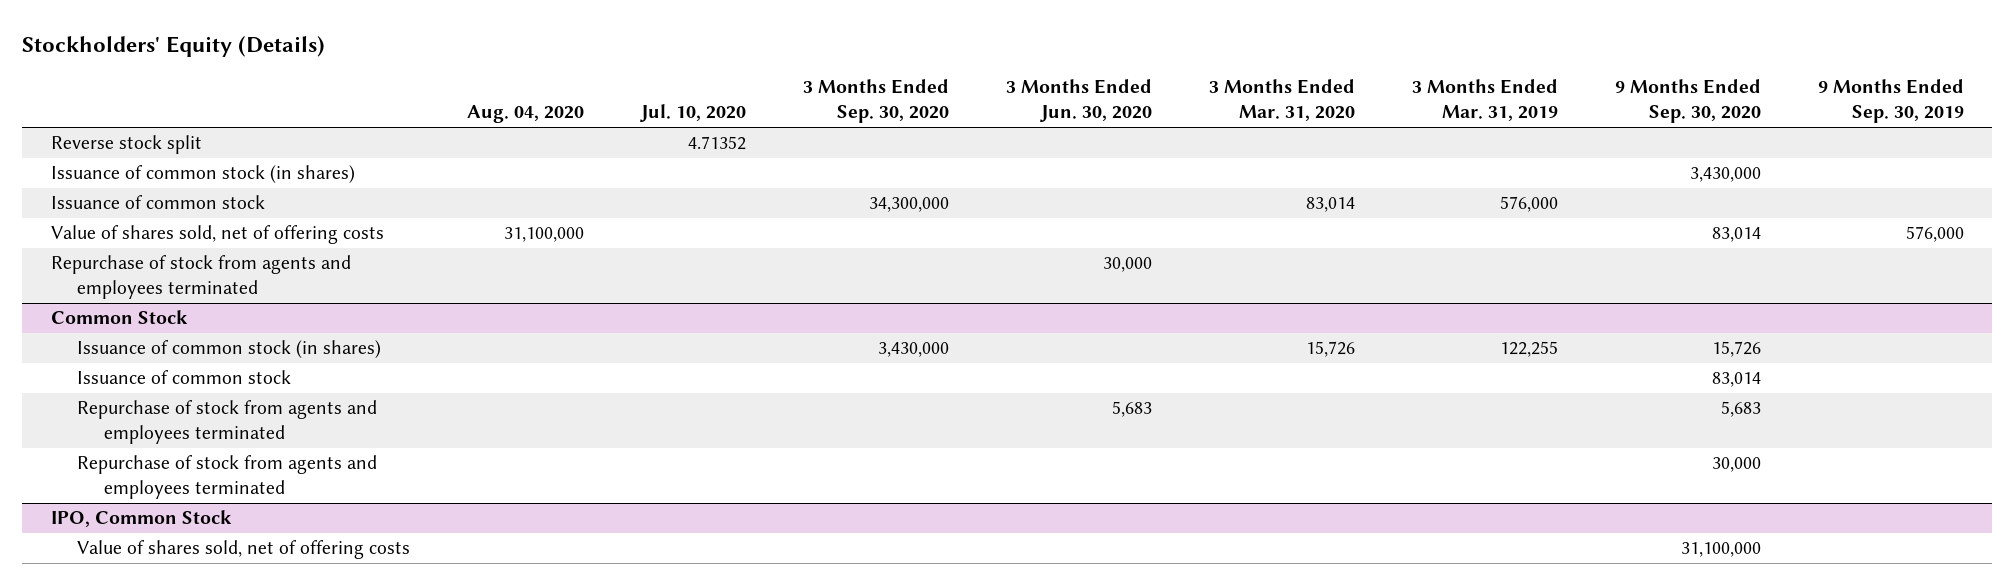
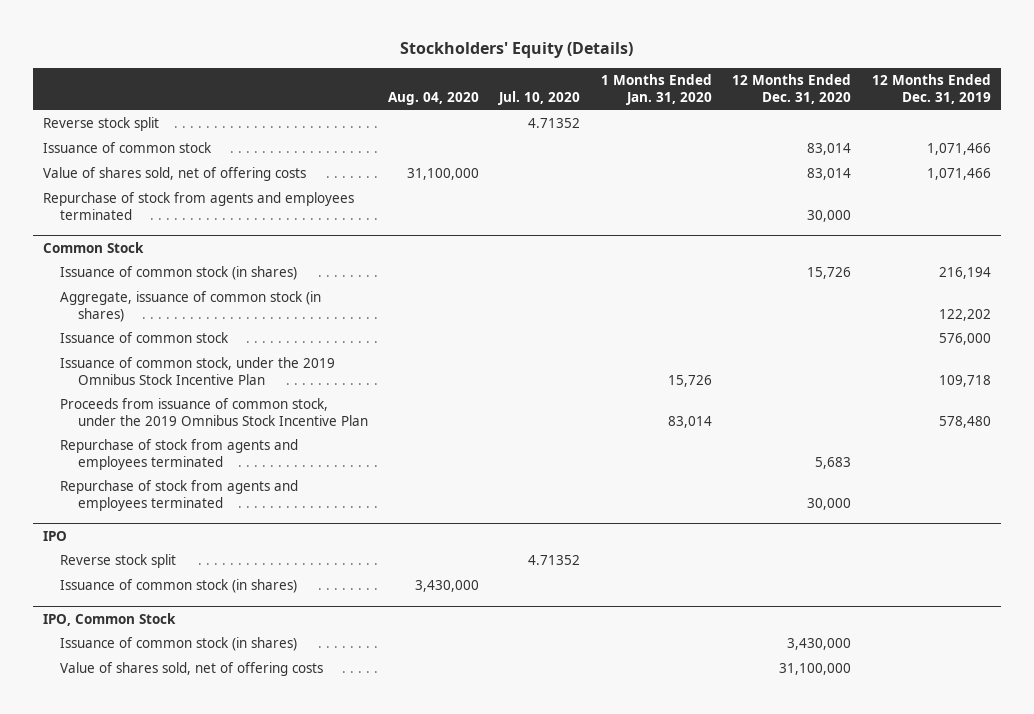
[803,79,950,124] 3 Months Ended Sep. 30, 2020 -> none
[1005,79,1152,123] 3 Months Ended Jun. 30, 2020 -> none
[1208,79,1355,122] 3 Months Ended Mar. 31, 2020 -> none
[1411,79,1558,122] 3 Months Ended Mar. 31, 2019 -> none
[1614,79,1761,124] 9 Months Ended Sep. 30, 2020 -> none
[1817,79,1964,124] 9 Months Ended Sep. 30, 2019 -> none
none -> [600,74,712,106] 1 Months Ended Jan. 31, 2020
none -> [732,74,852,105] 12 Months Ended Dec. 31, 2020
none -> [871,74,991,105] 12 Months Ended Dec. 31, 2019
[50,165,355,184] Issuance of common stock (in shares) -> none
none -> [60,291,322,323] Aggregate, issuance of common stock (in shares)
none -> [60,357,336,386] Issuance of common stock, under the 2019 Omnibus Stock Incentive Plan
none -> [60,398,368,427] Proceeds from issuance of common stock, under the 2019 Omnibus Stock Incentive Plan
none -> [43,530,68,541] IPO
none -> [60,554,177,569] Reverse stock split
none -> [60,579,298,594] Issuance of common stock (in shares)
none -> [60,637,298,652] Issuance of common stock (in shares)

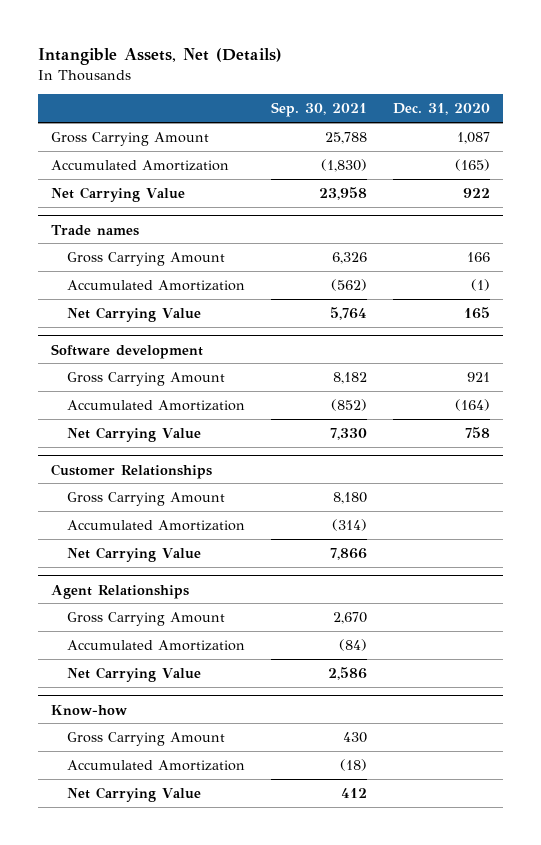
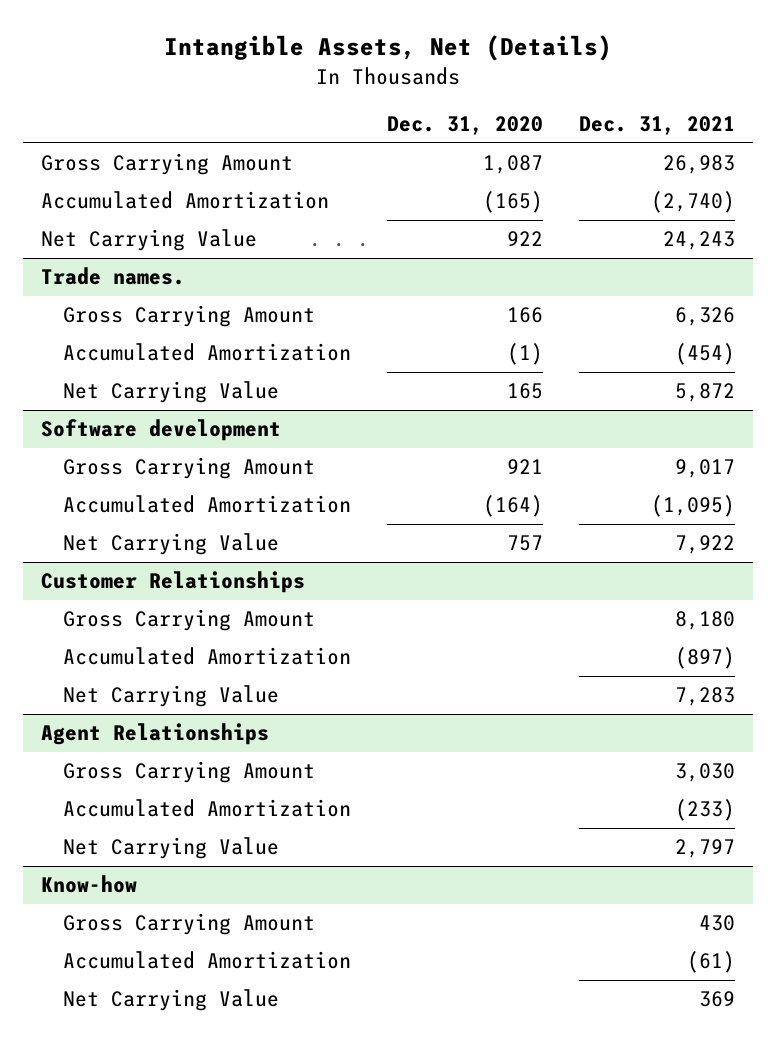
[270,102,367,118] Sep. 30, 2021 -> none
none -> [579,116,736,136] Dec. 31, 2021
[50,224,139,236] Trade names -> [40,267,185,286] Trade names.
[465,426,491,438] 758 -> [507,535,544,552] 757

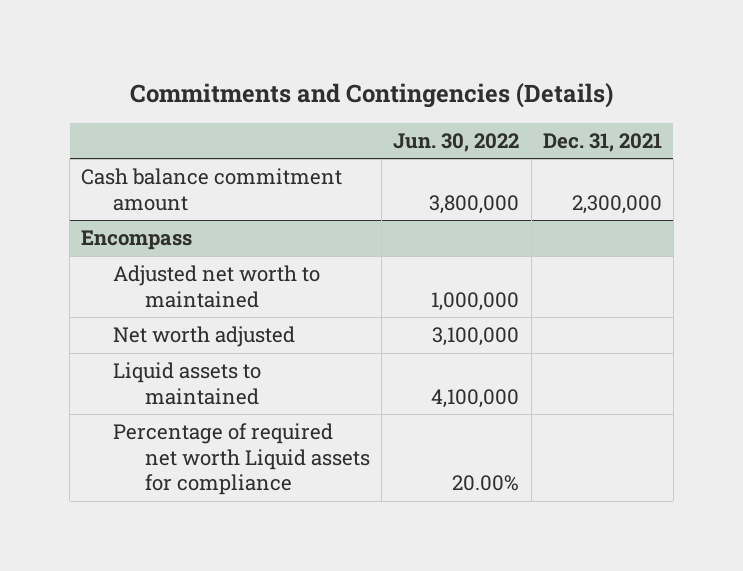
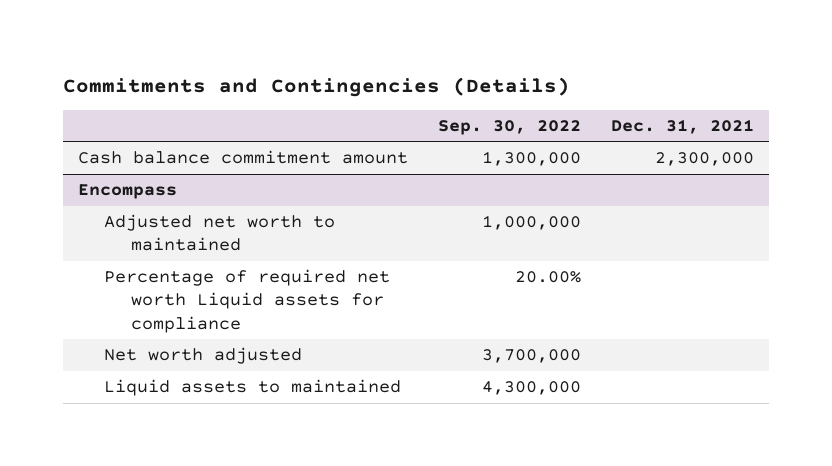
[393,132,520,152] Jun. 30, 2022 -> none
none -> [438,120,582,136] Sep. 30, 2022
[113,423,370,496] Percentage of required net worth Liquid assets for compliance -> [104,269,391,333] Percentage of required net worth Liquid assets for compliance

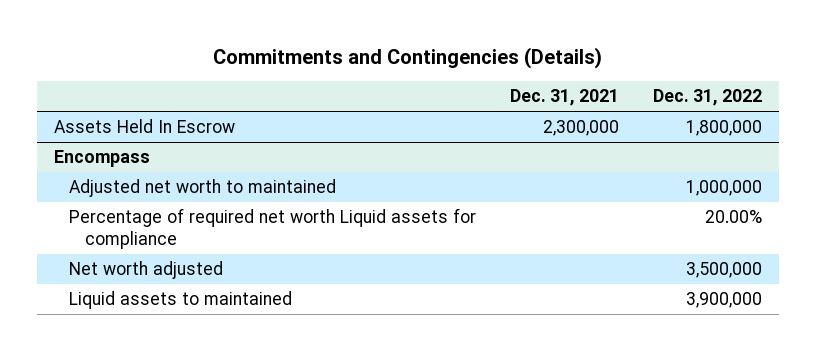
[438,120,582,136] Sep. 30, 2022 -> none
none -> [653,89,763,107] Dec. 31, 2022
[78,150,409,165] Cash balance commitment amount -> none
none -> [53,119,235,134] Assets Held In Escrow

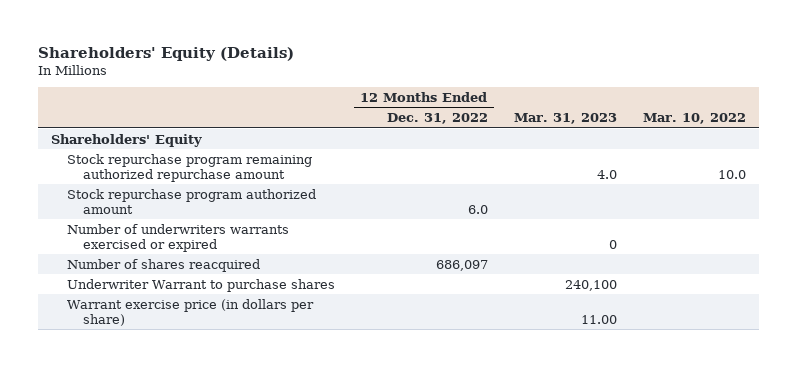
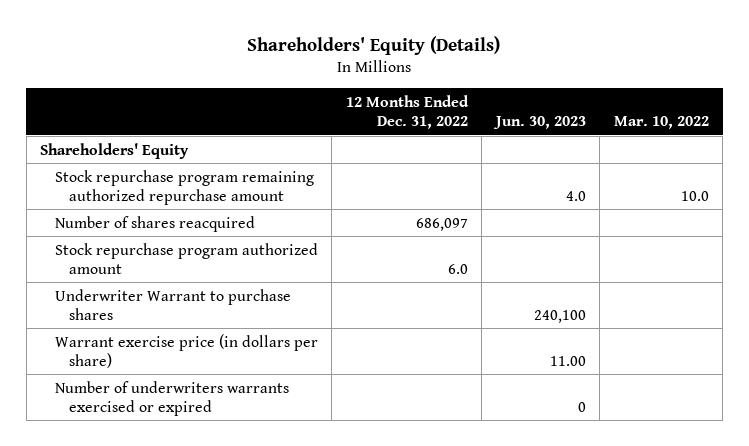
[513,113,617,125] Mar. 31, 2023 -> none
none -> [492,116,586,130] Jun. 30, 2023
[66,188,316,214] Stock repurchase program authorized amount -> [54,242,318,274] Stock repurchase program authorized amount
[66,223,289,252] Number of underwriters warrants exercised or expired -> [54,380,289,416] Number of underwriters warrants exercised or expired

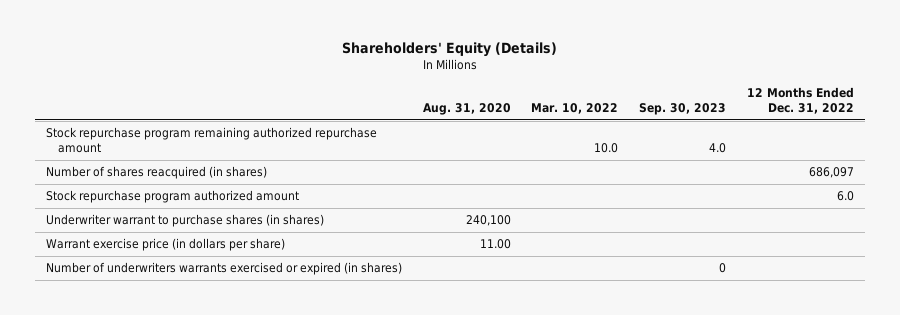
[492,116,586,130] Jun. 30, 2023 -> none
none -> [422,103,511,116] Aug. 31, 2020
none -> [639,103,727,116] Sep. 30, 2023
[40,142,190,159] Shareholders' Equity -> none
[54,215,255,232] Number of shares reacquired -> [45,166,267,180] Number of shares reacquired (in shares)
[54,288,291,320] Underwriter Warrant to purchase shares -> [45,214,324,228] Underwriter warrant to purchase shares (in shares)
[54,380,289,416] Number of underwriters warrants exercised or expired -> [45,262,402,276] Number of underwriters warrants exercised or expired (in shares)

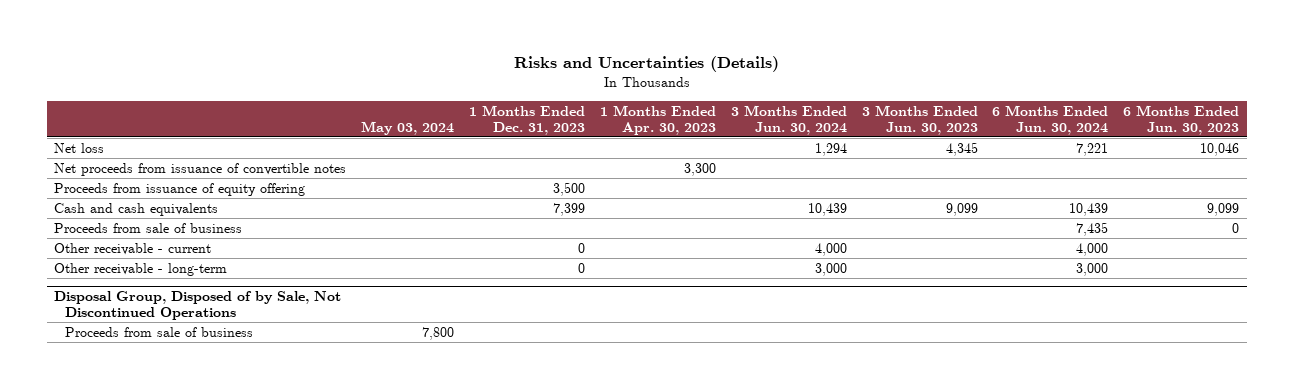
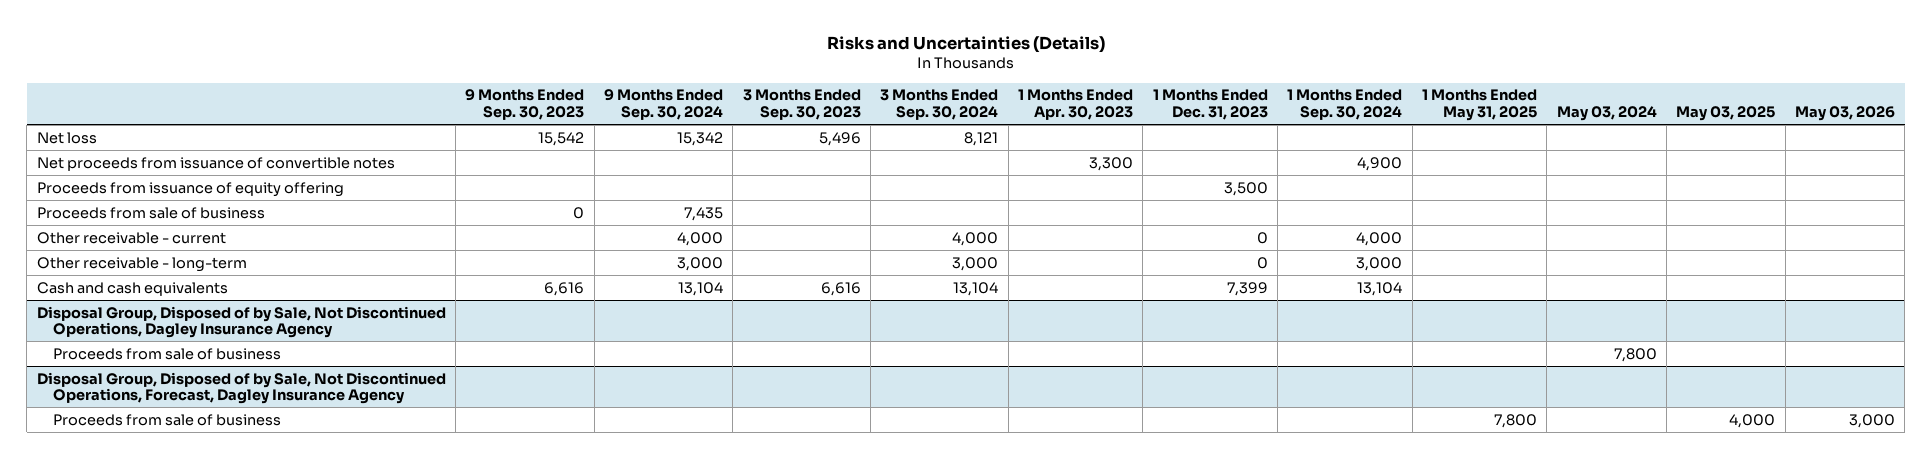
[730,104,847,135] 3 Months Ended Jun. 30, 2024 -> none
[861,104,978,135] 3 Months Ended Jun. 30, 2023 -> none
[992,104,1109,135] 6 Months Ended Jun. 30, 2024 -> none
[1123,104,1240,135] 6 Months Ended Jun. 30, 2023 -> none
none -> [465,89,585,120] 9 Months Ended Sep. 30, 2023
none -> [603,89,723,120] 9 Months Ended Sep. 30, 2024
none -> [742,89,861,120] 3 Months Ended Sep. 30, 2023
none -> [880,89,999,120] 3 Months Ended Sep. 30, 2024
none -> [1287,89,1403,120] 1 Months Ended Sep. 30, 2024
none -> [1421,89,1537,121] 1 Months Ended May 31, 2025
none -> [1676,105,1776,121] May 03, 2025
none -> [1794,105,1895,121] May 03, 2026
[54,202,219,216] Cash and cash equivalents -> [36,281,228,296] Cash and cash equivalents
[54,290,342,320] Disposal Group, Disposed of by Sale, Not Discontinued Operations -> [36,305,446,339] Disposal Group, Disposed of by Sale, Not Discontinued Operations, Dagley Insurance Agency
none -> [36,371,446,405] Disposal Group, Disposed of by Sale, Not Discontinued Operations, Forecast, Dagley Insurance Agency
none -> [52,413,281,426] Proceeds from sale of business

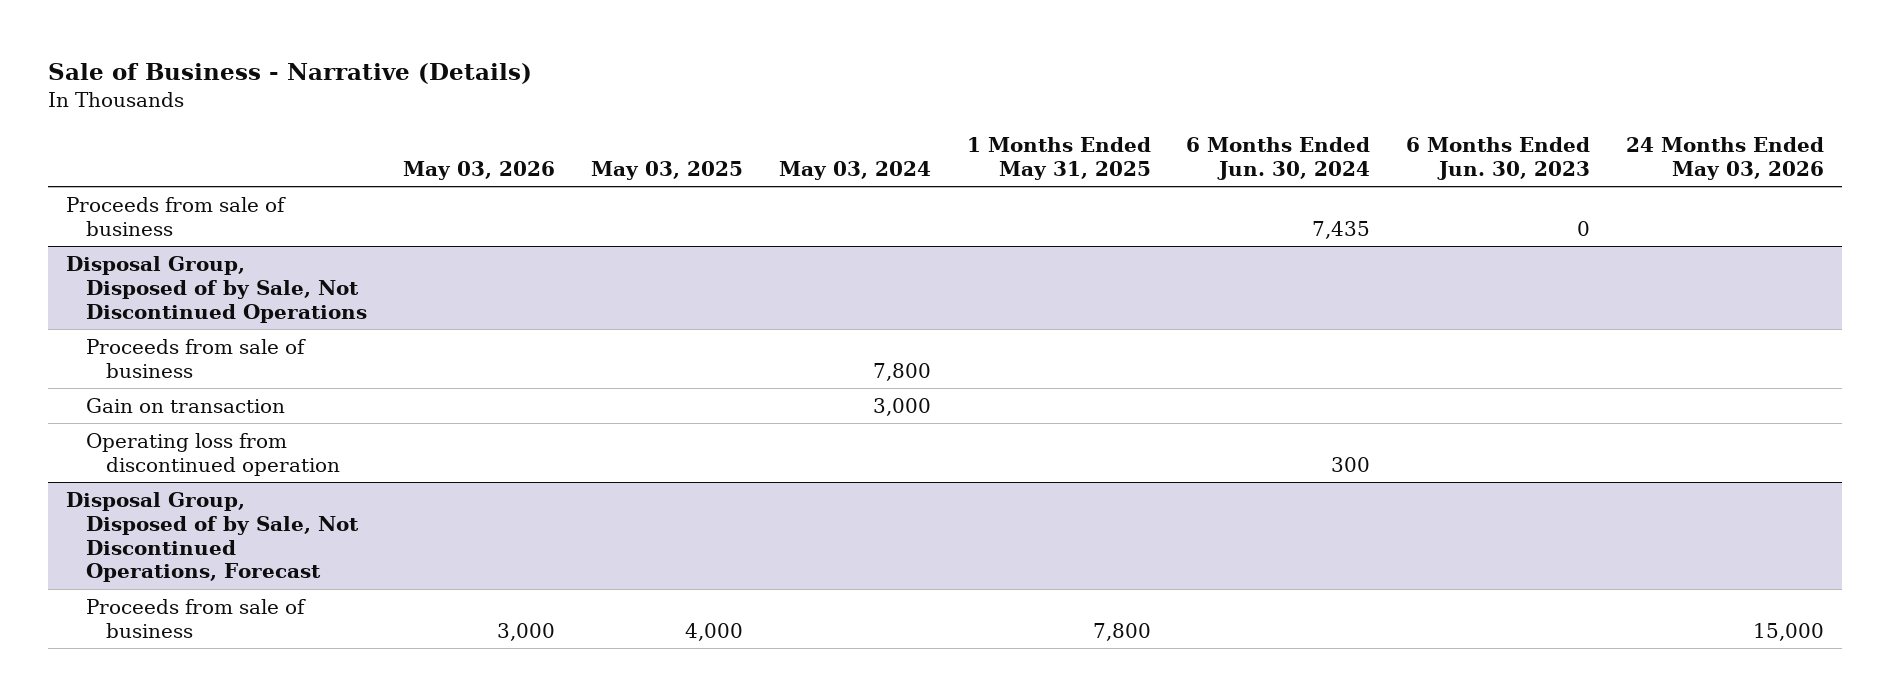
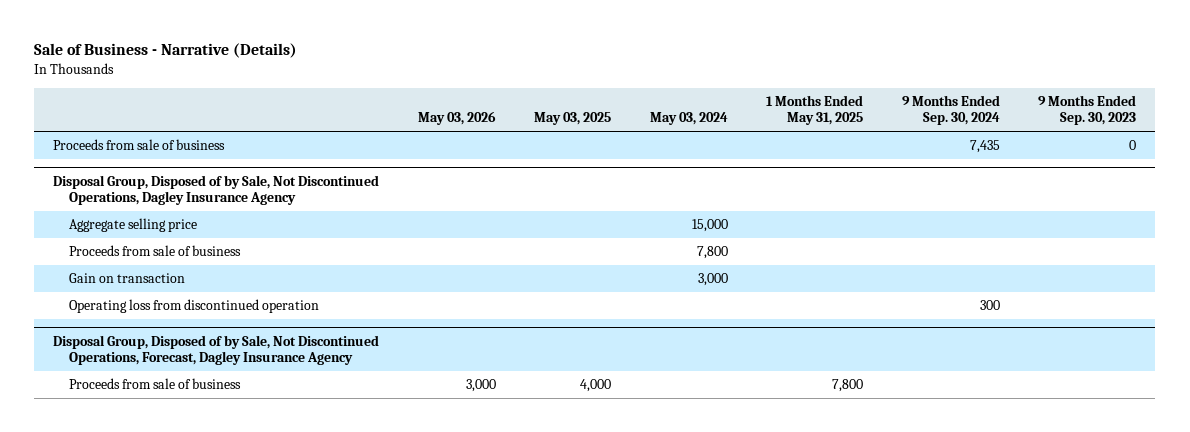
[1186,137,1371,180] 6 Months Ended Jun. 30, 2024 -> none
[1406,137,1591,180] 6 Months Ended Jun. 30, 2023 -> none
[1626,137,1825,180] 24 Months Ended May 03, 2026 -> none
none -> [901,94,1000,126] 9 Months Ended Sep. 30, 2024
none -> [1038,94,1137,126] 9 Months Ended Sep. 30, 2023
[66,256,367,323] Disposal Group, Disposed of by Sale, Not Discontinued Operations -> [53,174,380,206] Disposal Group, Disposed of by Sale, Not Discontinued Operations, Dagley Insurance Agency
none -> [68,218,197,233] Aggregate selling price
[66,492,359,583] Disposal Group, Disposed of by Sale, Not Discontinued Operations, Forecast -> [53,334,380,366] Disposal Group, Disposed of by Sale, Not Discontinued Operations, Forecast, Dagley Insurance Agency

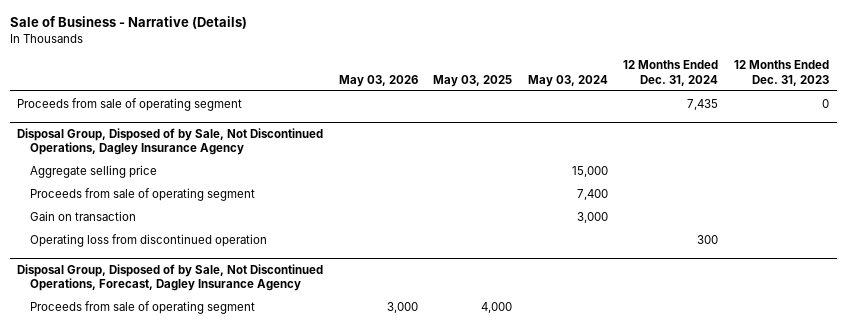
[766,94,864,126] 1 Months Ended May 31, 2025 -> none
[901,94,1000,126] 9 Months Ended Sep. 30, 2024 -> none
[1038,94,1137,126] 9 Months Ended Sep. 30, 2023 -> none
none -> [623,60,719,86] 12 Months Ended Dec. 31, 2024
none -> [733,60,829,86] 12 Months Ended Dec. 31, 2023
[53,139,226,151] Proceeds from sale of business -> [17,97,243,111] Proceeds from sale of operating segment
[68,245,241,257] Proceeds from sale of business -> [30,187,256,201] Proceeds from sale of operating segment
[696,246,728,260] 7,800 -> [576,188,608,200] 7,400
[68,378,241,390] Proceeds from sale of business -> [30,300,256,314] Proceeds from sale of operating segment

